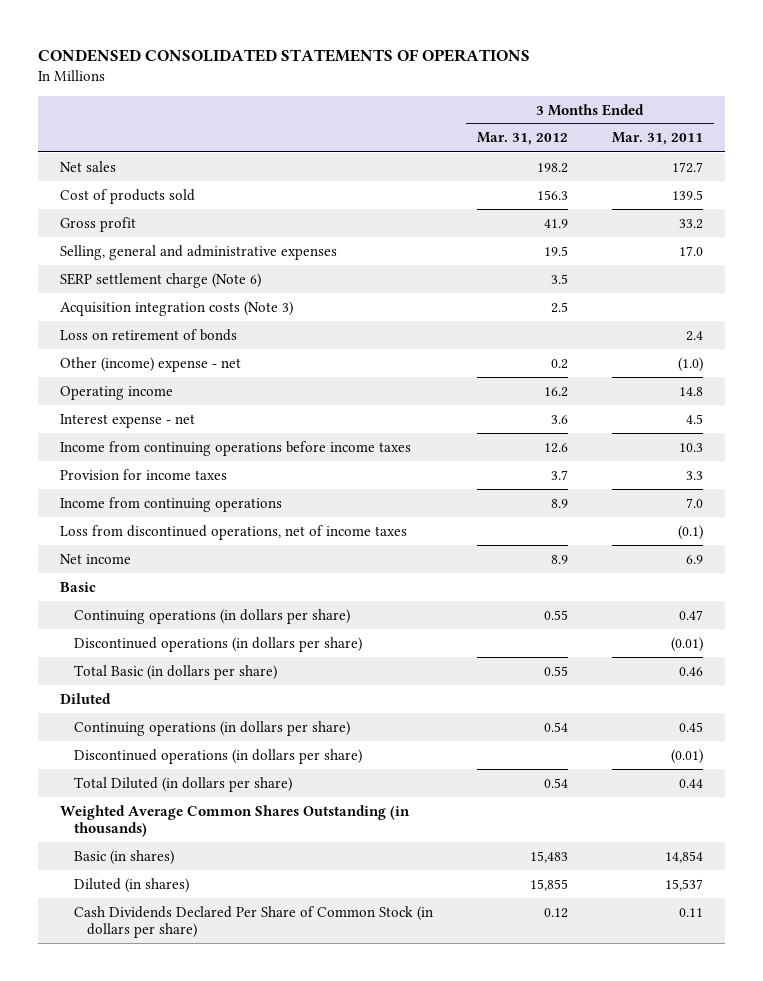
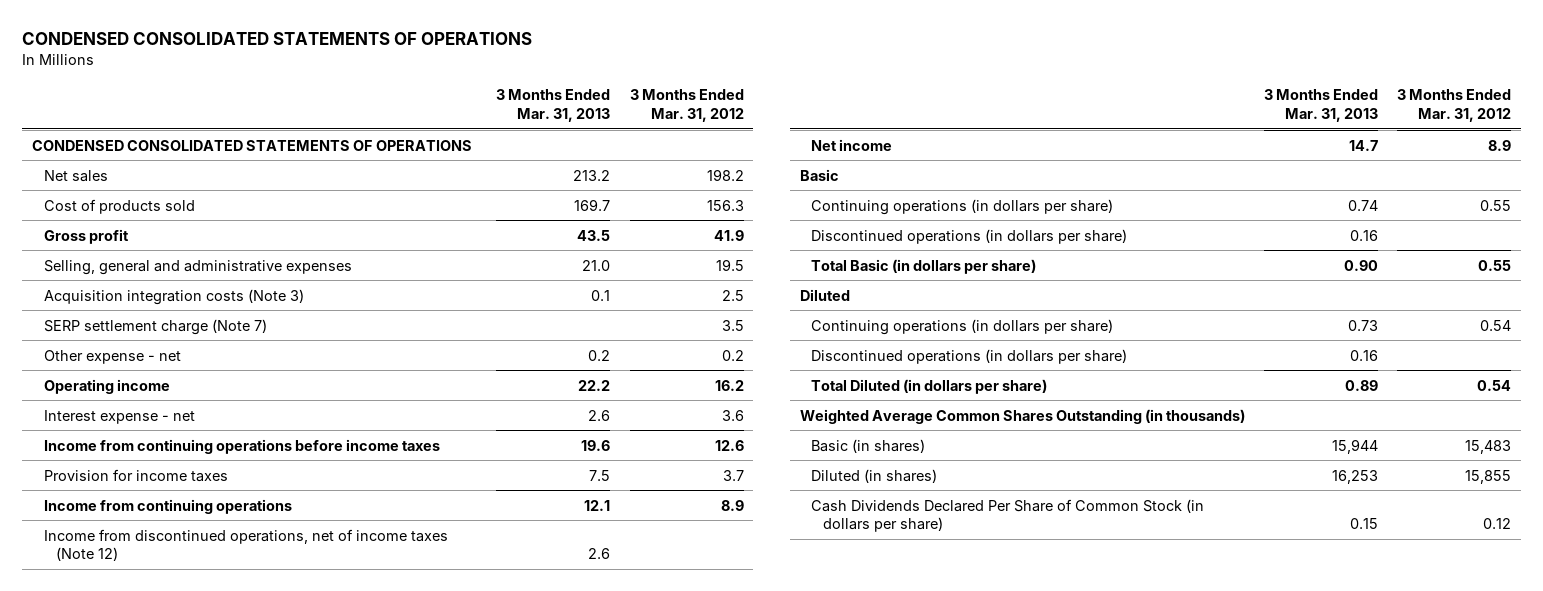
[611,132,703,146] Mar. 31, 2011 -> none
none -> [496,89,611,122] 3 Months Ended Mar. 31, 2013
none -> [31,139,472,151] CONDENSED CONSOLIDATED STATEMENTS OF OPERATIONS
[60,272,262,288] SERP settlement charge (Note 6) -> none
[60,328,238,341] Loss on retirement of bonds -> none
none -> [43,318,267,335] SERP settlement charge (Note 7)
[60,356,242,372] Other (income) expense - net -> [43,349,181,364] Other expense - net
[60,524,408,540] Loss from discontinued operations, net of income taxes -> [43,528,448,562] Income from discontinued operations, net of income taxes (Note 12)

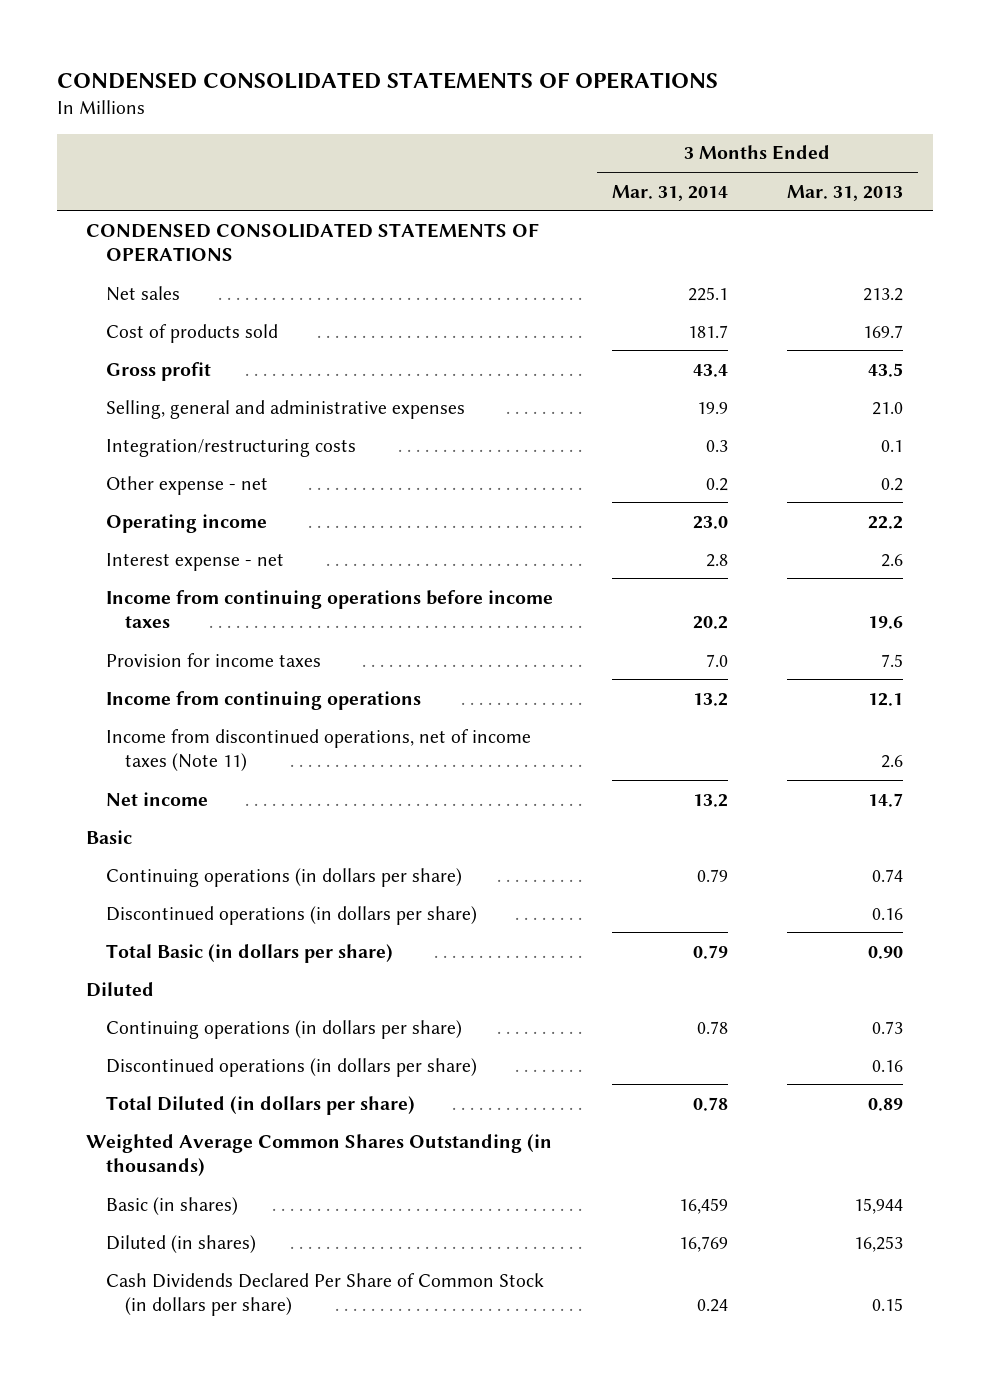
[629,89,744,122] 3 Months Ended Mar. 31, 2012 -> none
none -> [611,184,728,201] Mar. 31, 2014
[43,318,267,335] SERP settlement charge (Note 7) -> none
[43,288,304,305] Acquisition integration costs (Note 3) -> [105,438,356,457] Integration/restructuring costs
[43,528,448,562] Income from discontinued operations, net of income taxes (Note 12) -> [105,728,531,772] Income from discontinued operations, net of income taxes (Note 11)

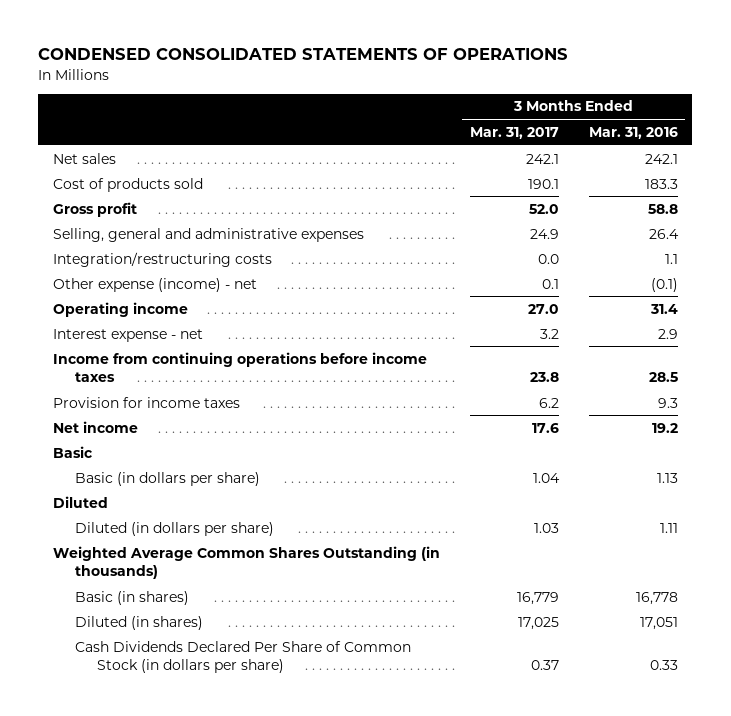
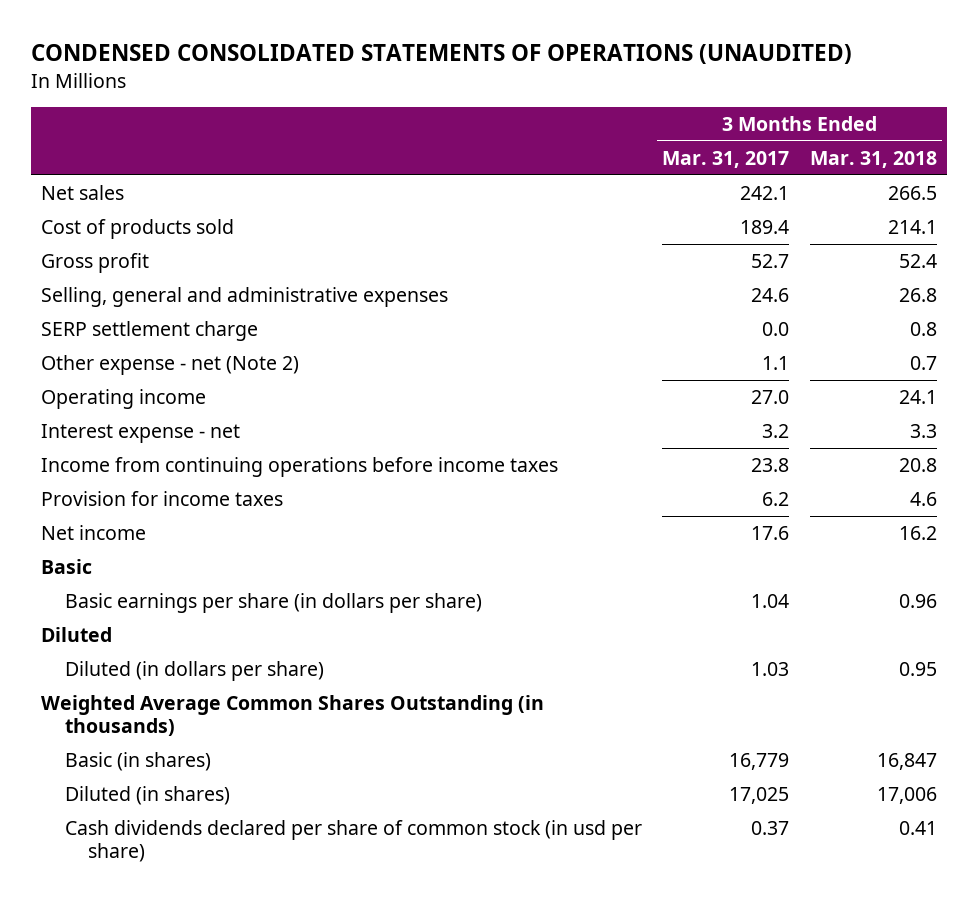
[38,48,569,61] CONDENSED CONSOLIDATED STATEMENTS OF OPERATIONS -> [31,44,853,65] CONDENSED CONSOLIDATED STATEMENTS OF OPERATIONS (UNAUDITED)
[588,126,678,139] Mar. 31, 2016 -> none
none -> [810,150,938,168] Mar. 31, 2018
[53,251,273,267] Integration/restructuring costs -> none
[527,178,559,189] 190.1 -> [740,219,790,234] 189.4
[528,203,559,214] 52.0 -> [751,253,790,268] 52.7
[529,228,559,239] 24.9 -> [751,287,790,302] 24.6
none -> [41,320,259,341] SERP settlement charge
[53,277,258,292] Other expense (income) - net -> [41,354,300,375] Other expense - net (Note 2)
[541,278,559,289] 0.1 -> [762,355,790,370] 1.1
[74,471,260,486] Basic (in dollars per share) -> [64,592,482,613] Basic earnings per share (in dollars per share)
[74,640,411,673] Cash Dividends Declared Per Share of Common Stock (in dollars per share) -> [64,819,642,863] Cash dividends declared per share of common stock (in usd per share)

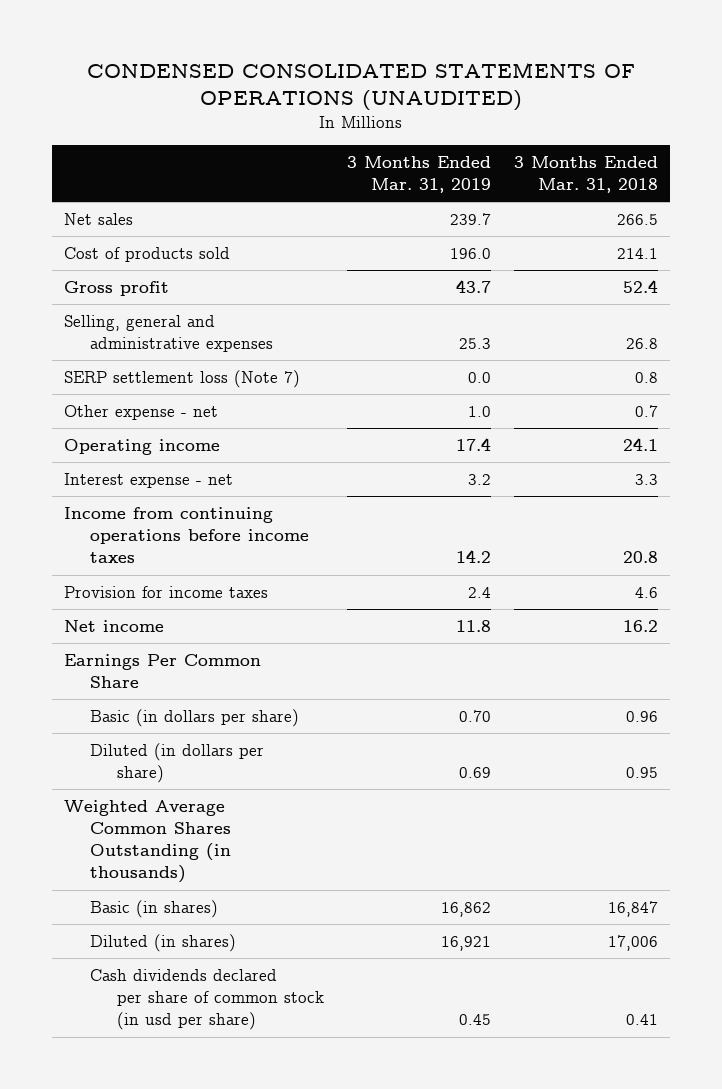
[662,150,790,168] Mar. 31, 2017 -> none
none -> [347,156,492,194] 3 Months Ended Mar. 31, 2019
[41,320,259,341] SERP settlement charge -> [63,370,300,389] SERP settlement loss (Note 7)
[41,354,300,375] Other expense - net (Note 2) -> [63,405,218,421] Other expense - net
[41,558,93,574] Basic -> none
[41,626,113,642] Diluted -> none
none -> [63,654,261,689] Earnings Per Common Share
[64,592,482,613] Basic earnings per share (in dollars per share) -> [90,709,300,728] Basic (in dollars per share)

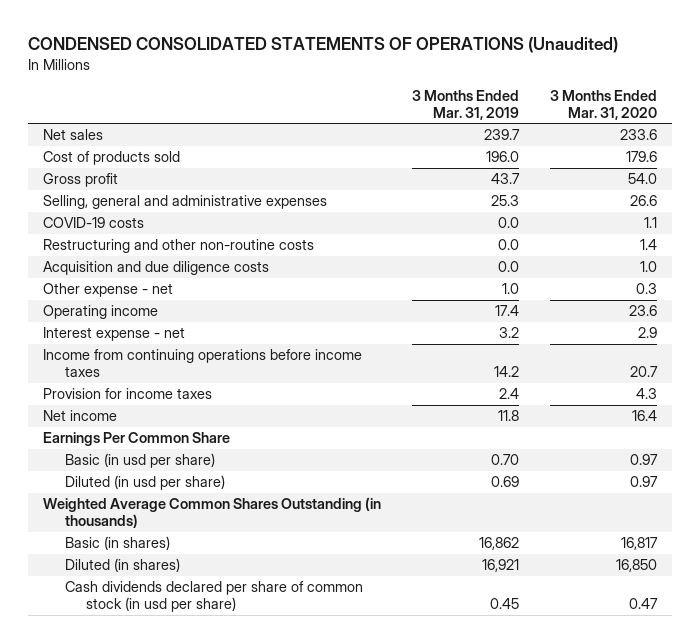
[86,62,635,111] CONDENSED CONSOLIDATED STATEMENTS OF OPERATIONS (UNAUDITED) -> [27,37,618,54] CONDENSED CONSOLIDATED STATEMENTS OF OPERATIONS (Unaudited)
[514,156,659,194] 3 Months Ended Mar. 31, 2018 -> none
none -> [549,89,657,120] 3 Months Ended Mar. 31, 2020
[63,370,300,389] SERP settlement loss (Note 7) -> none
none -> [43,217,145,229] COVID-19 costs
none -> [43,239,315,254] Restructuring and other non-routine costs
none -> [43,261,270,276] Acquisition and due diligence costs
[90,709,300,728] Basic (in dollars per share) -> [64,453,215,469] Basic (in usd per share)
[90,743,265,784] Diluted (in dollars per share) -> [64,475,225,491] Diluted (in usd per share)

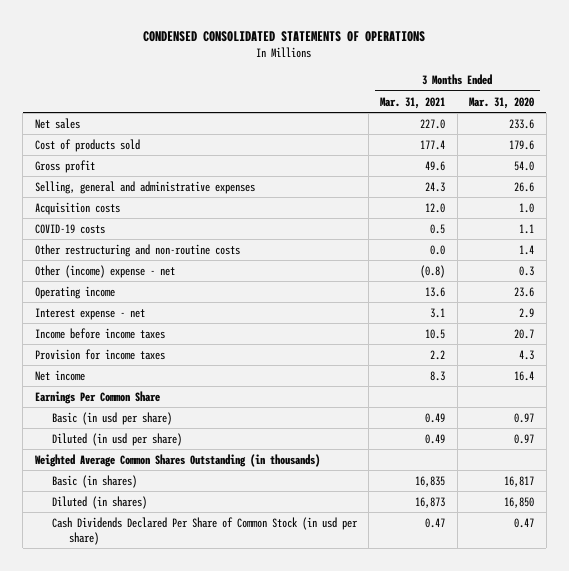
[27,37,618,54] CONDENSED CONSOLIDATED STATEMENTS OF OPERATIONS (Unaudited) -> [143,31,426,43] CONDENSED CONSOLIDATED STATEMENTS OF OPERATIONS
[411,89,519,120] 3 Months Ended Mar. 31, 2019 -> none
none -> [380,96,446,109] Mar. 31, 2021
none -> [34,201,120,215] Acquisition costs
[43,261,270,276] Acquisition and due diligence costs -> none
[43,239,315,254] Restructuring and other non-routine costs -> [34,243,240,257] Other restructuring and non-routine costs
[43,283,174,298] Other expense - net -> [34,264,175,278] Other (income) expense - net
[43,349,363,378] Income from continuing operations before income taxes -> [34,327,165,339] Income before income taxes
[64,581,363,613] Cash dividends declared per share of common stock (in usd per share) -> [51,516,358,545] Cash Dividends Declared Per Share of Common Stock (in usd per share)

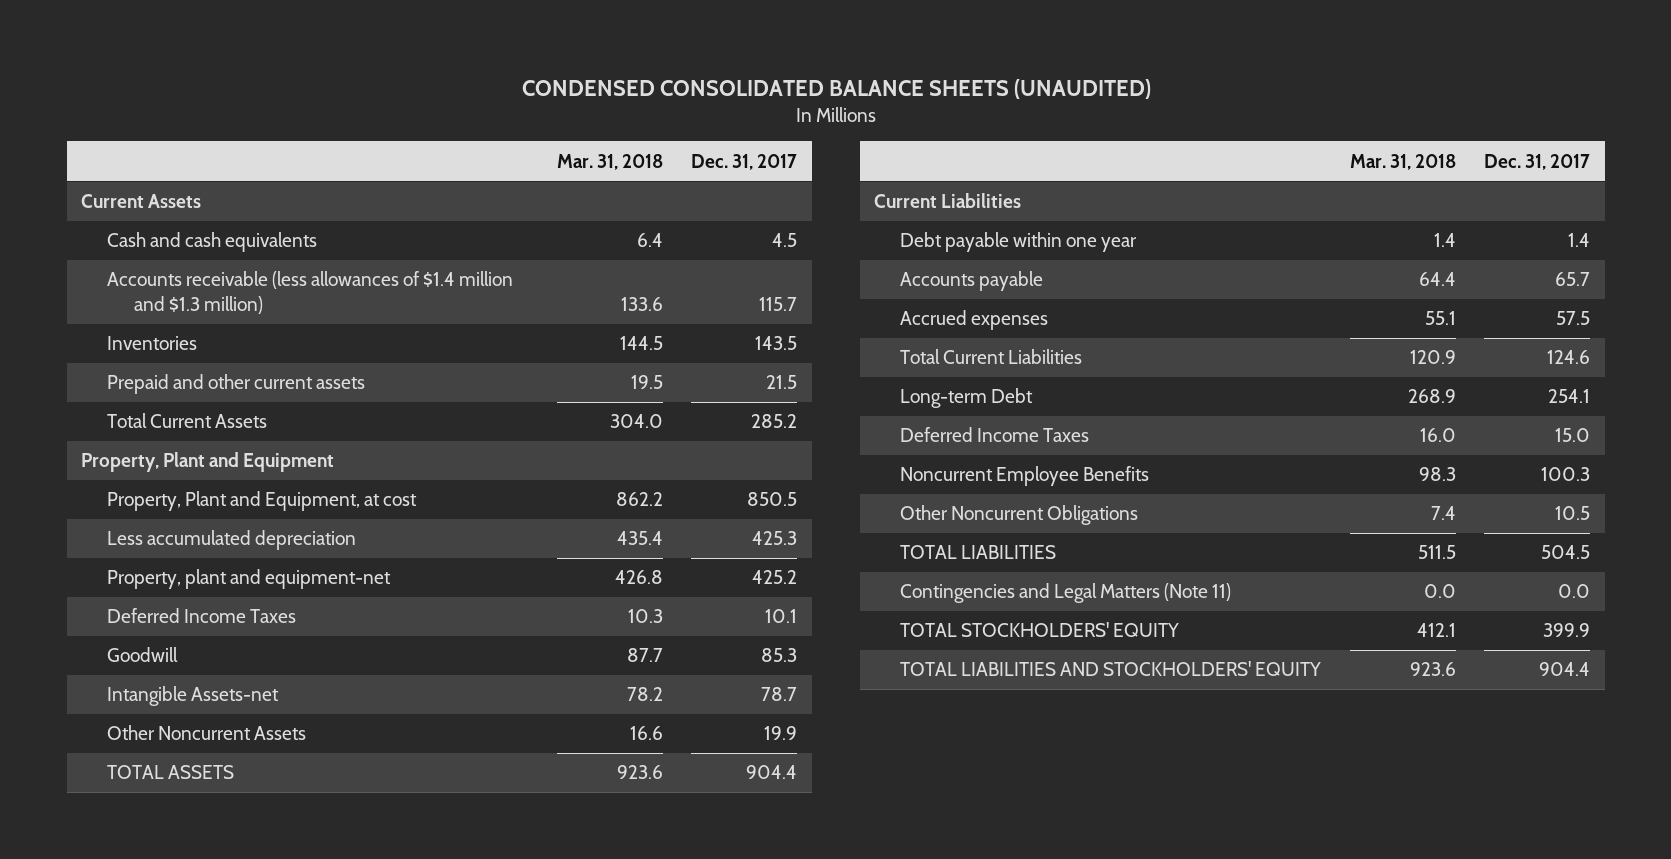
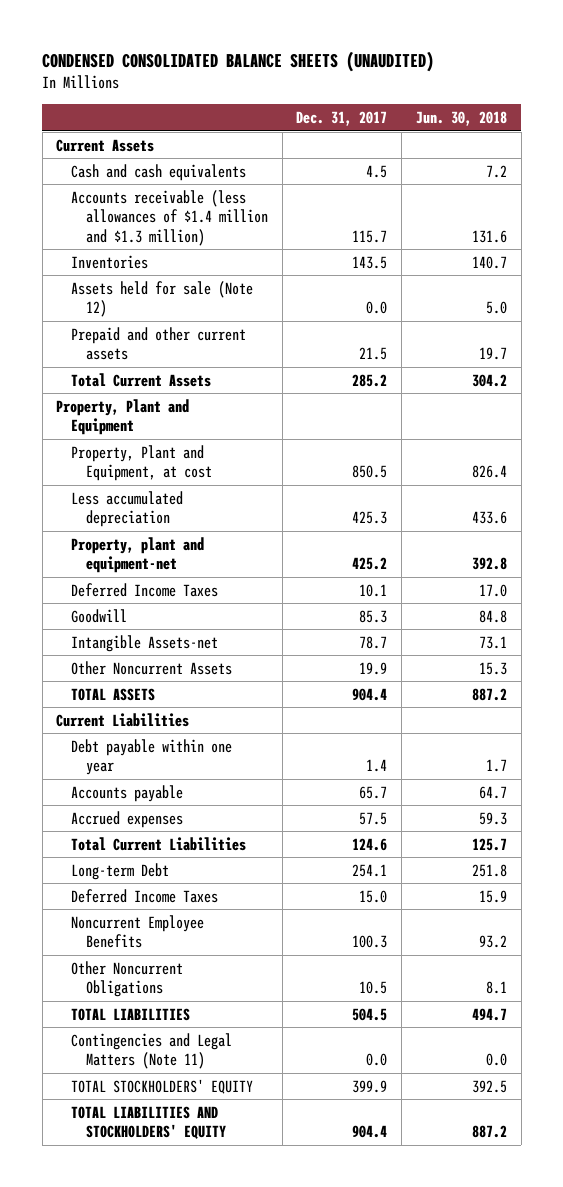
[556,153,663,170] Mar. 31, 2018 -> none
none -> [415,111,507,127] Jun. 30, 2018
none -> [71,280,254,318] Assets held for sale (Note 12)

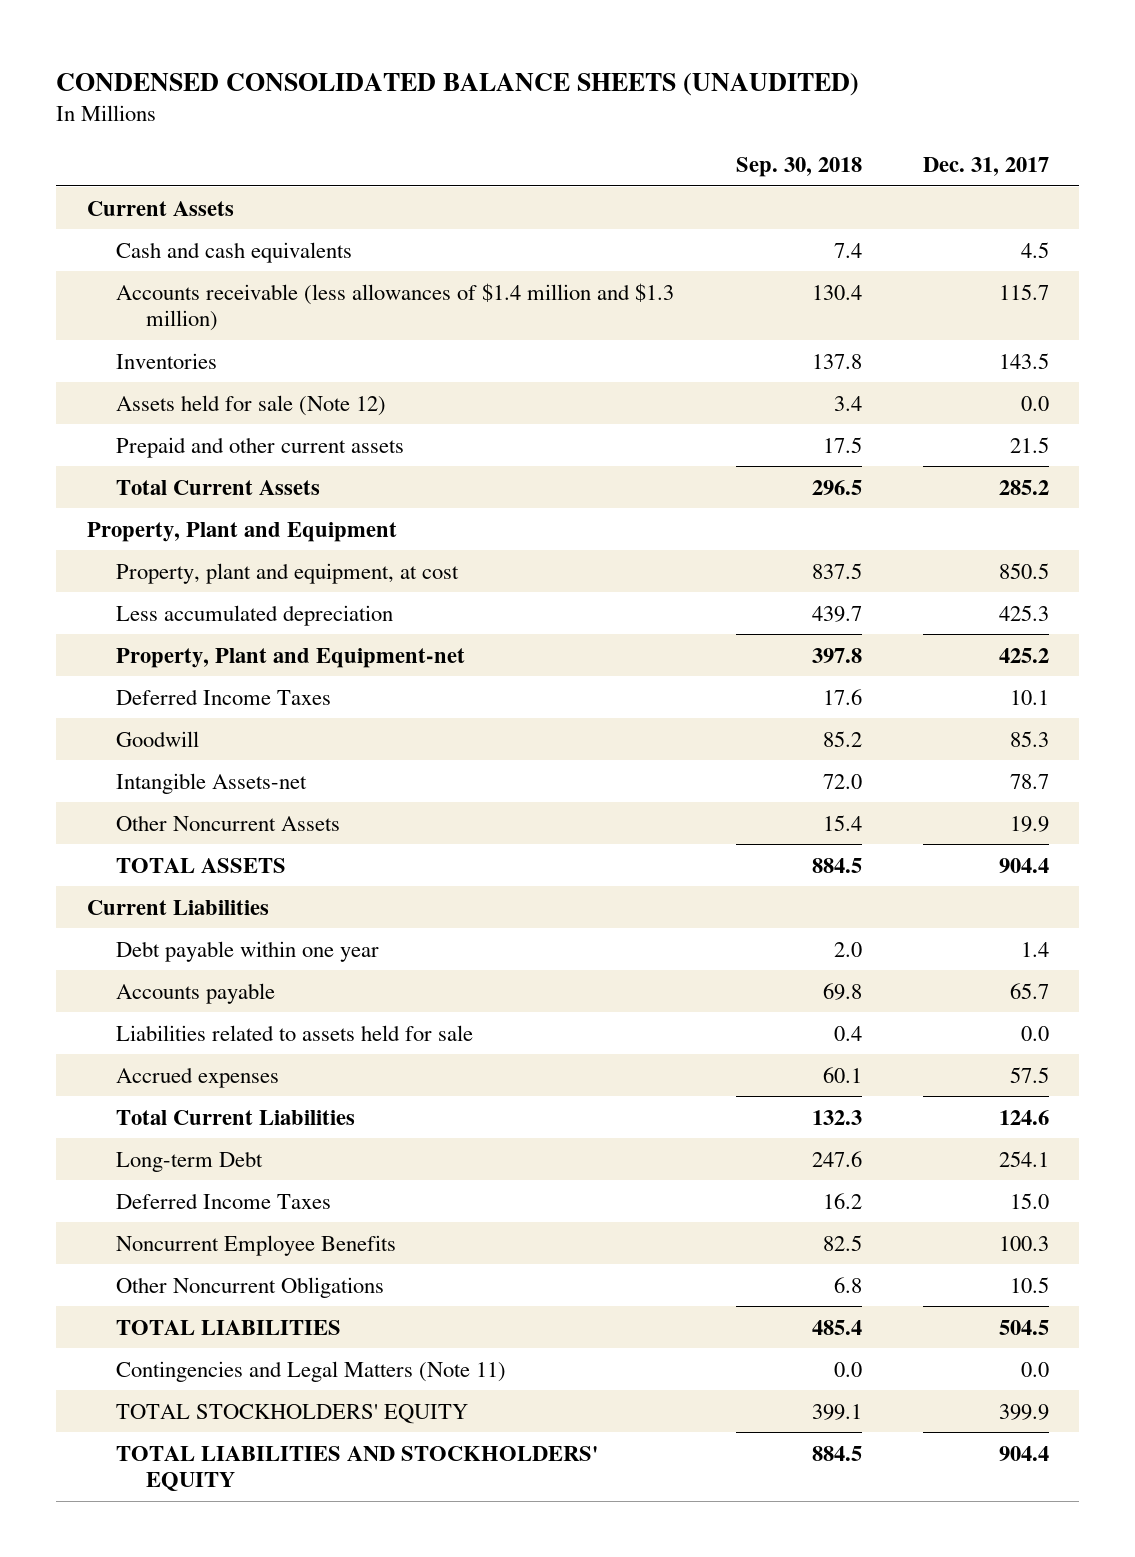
[415,111,507,127] Jun. 30, 2018 -> none
none -> [735,157,862,178] Sep. 30, 2018
[71,444,212,482] Property, Plant and Equipment, at cost -> [116,562,460,584] Property, plant and equipment, at cost
[71,536,205,574] Property, plant and equipment-net -> [116,647,466,668] Property, Plant and Equipment-net
none -> [116,1024,474,1041] Liabilities related to assets held for sale

